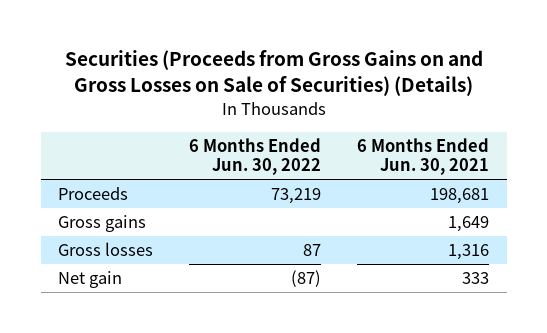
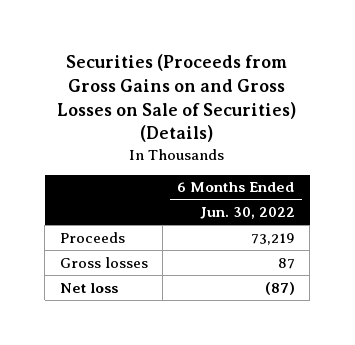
[356,137,489,176] 6 Months Ended Jun. 30, 2021 -> none
[58,215,147,233] Gross gains -> none
[58,271,123,289] Net gain -> [59,282,118,293] Net loss

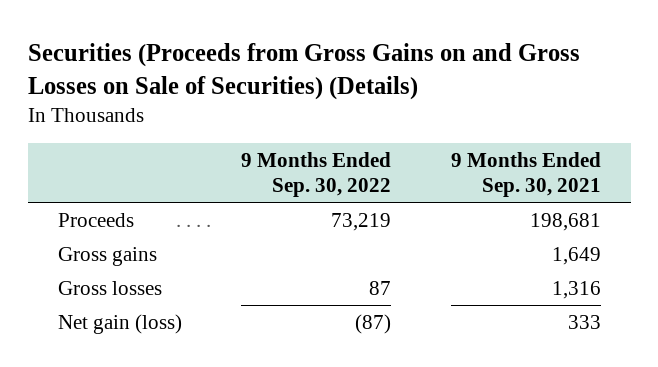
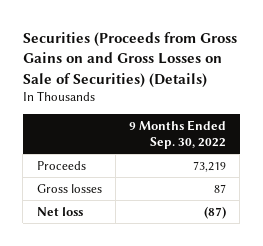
[450,152,601,198] 9 Months Ended Sep. 30, 2021 -> none
[57,246,157,266] Gross gains -> none
[57,313,182,334] Net gain (loss) -> [36,206,83,216] Net loss

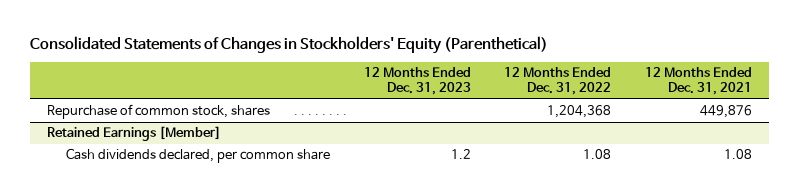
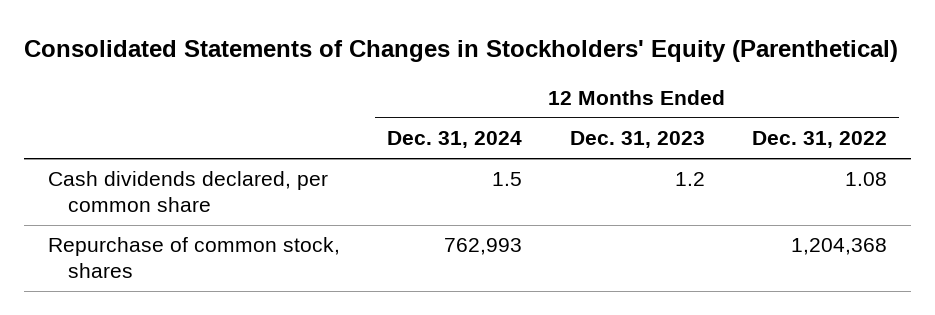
[645,67,753,96] 12 Months Ended Dec. 31, 2021 -> none
none -> [387,131,523,149] Dec. 31, 2024
[46,126,221,142] Retained Earnings [Member] -> none
[46,104,270,120] Repurchase of common stock, shares -> [47,237,340,279] Repurchase of common stock, shares

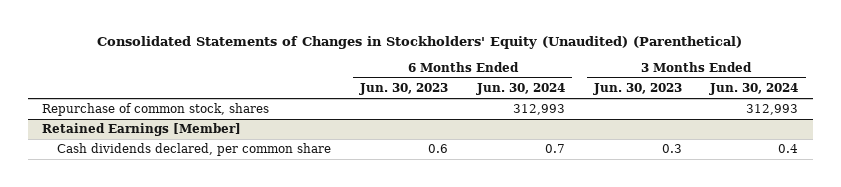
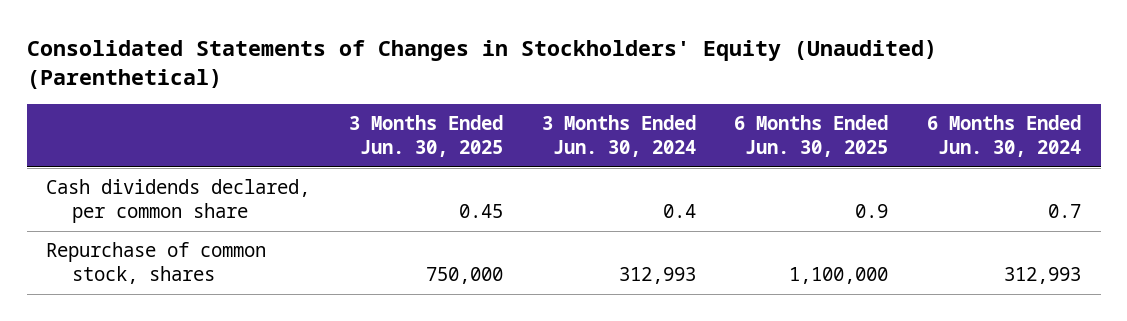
[359,83,449,96] Jun. 30, 2023 -> none
[592,83,682,96] Jun. 30, 2023 -> none
none -> [348,114,503,158] 3 Months Ended Jun. 30, 2025
none -> [734,114,889,158] 6 Months Ended Jun. 30, 2025
[42,123,242,137] Retained Earnings [Member] -> none
[42,103,270,117] Repurchase of common stock, shares -> [46,242,267,285] Repurchase of common stock, shares

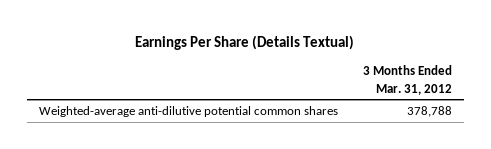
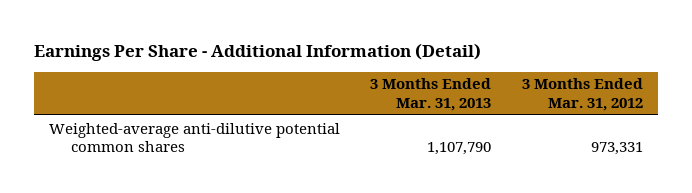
[135,35,355,51] Earnings Per Share (Details Textual) -> [33,42,481,61] Earnings Per Share - Additional Information (Detail)
none -> [370,78,492,111] 3 Months Ended Mar. 31, 2013
[406,106,452,118] 378,788 -> [590,142,643,156] 973,331

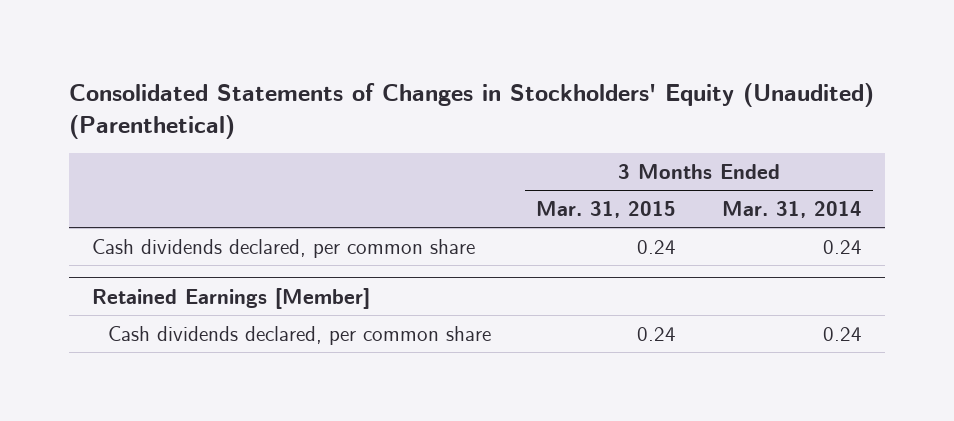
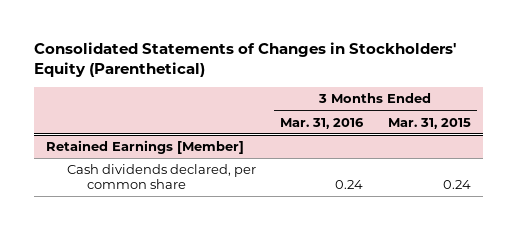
[69,83,875,139] Consolidated Statements of Changes in Stockholders' Equity (Unaudited) (Parenthetical) -> [33,42,456,78] Consolidated Statements of Changes in Stockholders' Equity (Parenthetical)
[721,200,862,218] Mar. 31, 2014 -> none
none -> [280,117,365,129] Mar. 31, 2016
[91,238,475,258] Cash dividends declared, per common share -> none

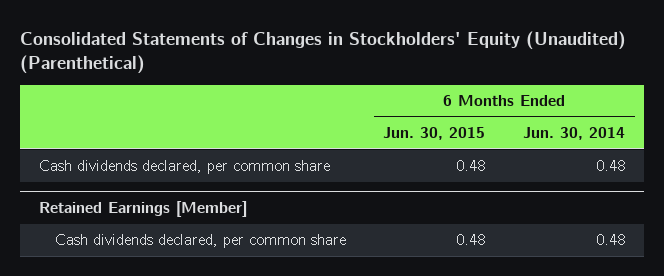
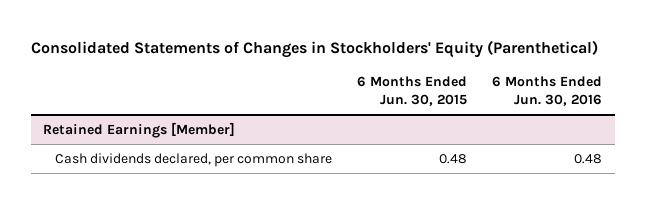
[20,30,627,75] Consolidated Statements of Changes in Stockholders' Equity (Unaudited) (Parenthetical) -> [30,39,598,58] Consolidated Statements of Changes in Stockholders' Equity (Parenthetical)
[523,127,626,141] Jun. 30, 2014 -> none
none -> [492,75,603,107] 6 Months Ended Jun. 30, 2016
[38,160,330,175] Cash dividends declared, per common share -> none

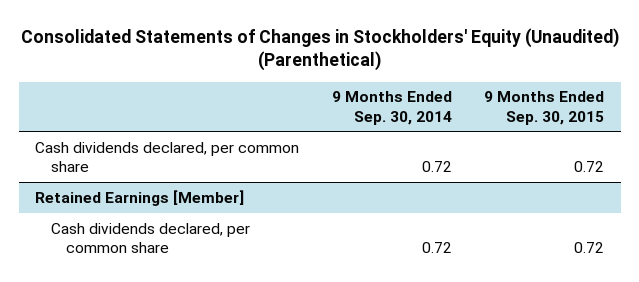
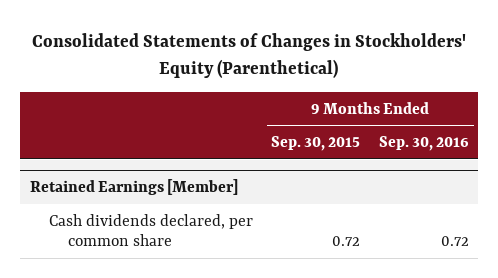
[20,27,619,72] Consolidated Statements of Changes in Stockholders' Equity (Unaudited) (Parenthetical) -> [32,33,467,79] Consolidated Statements of Changes in Stockholders' Equity (Parenthetical)
[331,91,452,125] 9 Months Ended Sep. 30, 2014 -> none
none -> [378,136,469,152] Sep. 30, 2016
[35,141,300,172] Cash dividends declared, per common share -> none

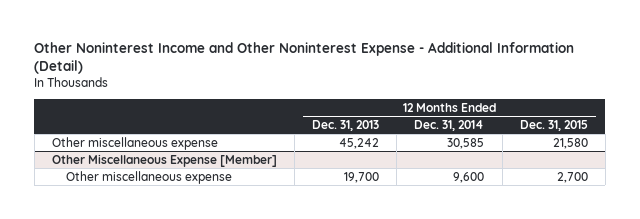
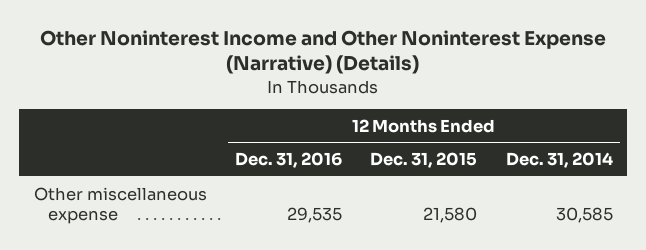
[34,41,575,75] Other Noninterest Income and Other Noninterest Expense - Additional Information (Detail) -> [40,29,607,75] Other Noninterest Income and Other Noninterest Expense (Narrative) (Details)
[312,120,380,132] Dec. 31, 2013 -> none
none -> [234,151,342,168] Dec. 31, 2016
[51,153,277,167] Other Miscellaneous Expense [Member] -> none
[65,170,232,184] Other miscellaneous expense -> none

